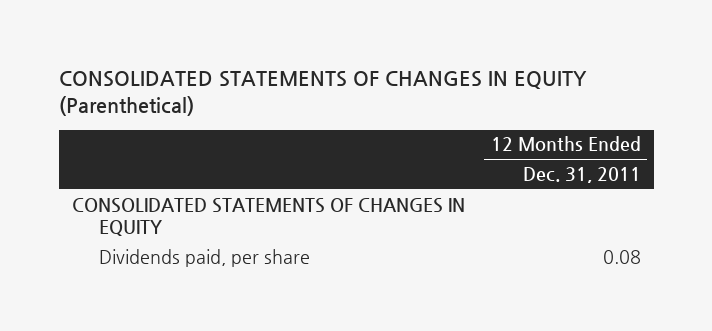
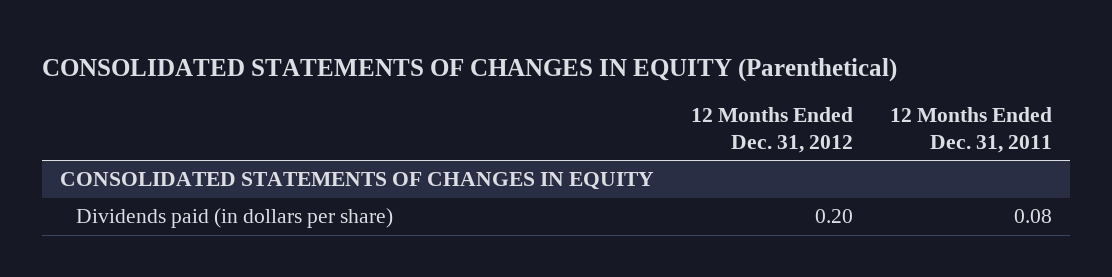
none -> [691,107,854,154] 12 Months Ended Dec. 31, 2012
[98,248,310,267] Dividends paid, per share -> [75,208,393,229] Dividends paid (in dollars per share)

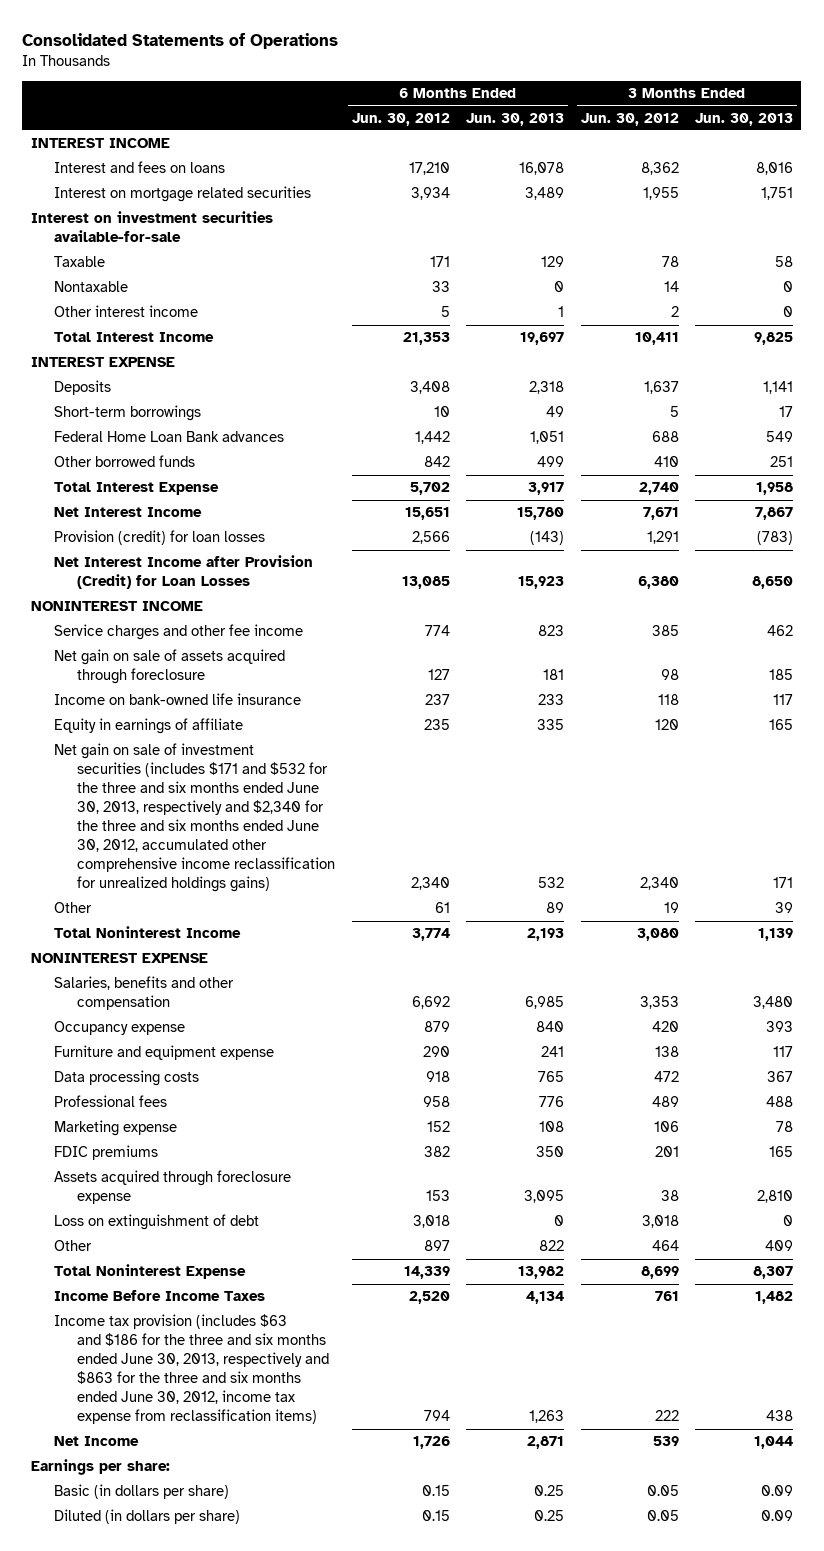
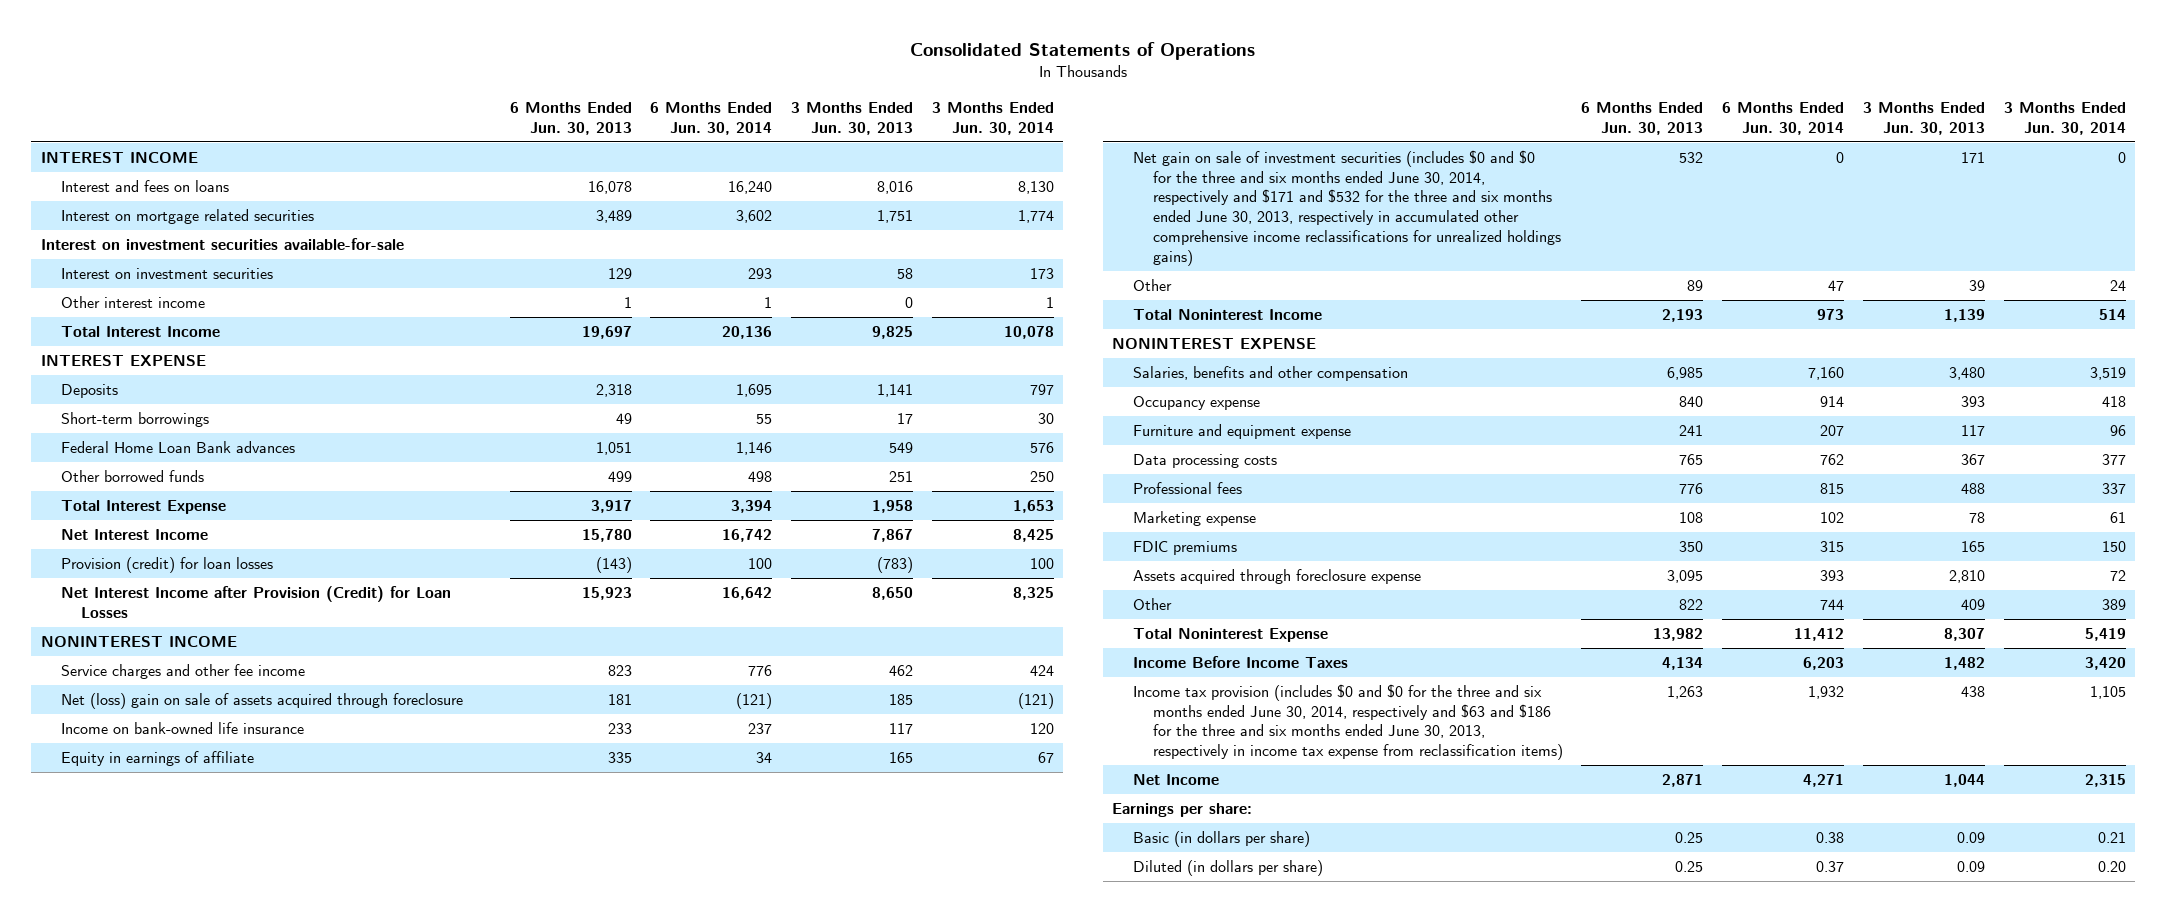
[351,112,450,126] Jun. 30, 2012 -> none
[580,112,679,126] Jun. 30, 2012 -> none
none -> [650,102,773,136] 6 Months Ended Jun. 30, 2014
none -> [931,102,1054,136] 3 Months Ended Jun. 30, 2014
[53,281,128,293] Nontaxable -> none
[53,256,105,268] Taxable -> [60,267,273,279] Interest on investment securities
[53,649,285,685] Net gain on sale of assets acquired through foreclosure -> [60,692,463,709] Net (loss) gain on sale of assets acquired through foreclosure
[53,743,336,893] Net gain on sale of investment securities (includes $171 and $532 for the three and six months ended June 30, 2013, respectively and $2,340 for the three and six months ended June 30, 2012, accumulated other comprehensive income reclassification for unrealized holdings gains) -> [1132,149,1561,266] Net gain on sale of investment securities (includes $0 and $0 for the three and six months ended June 30, 2014, respectively and $171 and $532 for the three and six months ended June 30, 2013, respectively in accumulated other comprehensive income reclassifications for unrealized holdings gains)
[53,1214,259,1231] Loss on extinguishment of debt -> none
[53,1314,330,1425] Income tax provision (includes $63 and $186 for the three and six months ended June 30, 2013, respectively and $863 for the three and six months ended June 30, 2012, income tax expense from reclassification items) -> [1132,683,1563,761] Income tax provision (includes $0 and $0 for the three and six months ended June 30, 2014, respectively and $63 and $186 for the three and six months ended June 30, 2013, respectively in income tax expense from reclassification items)

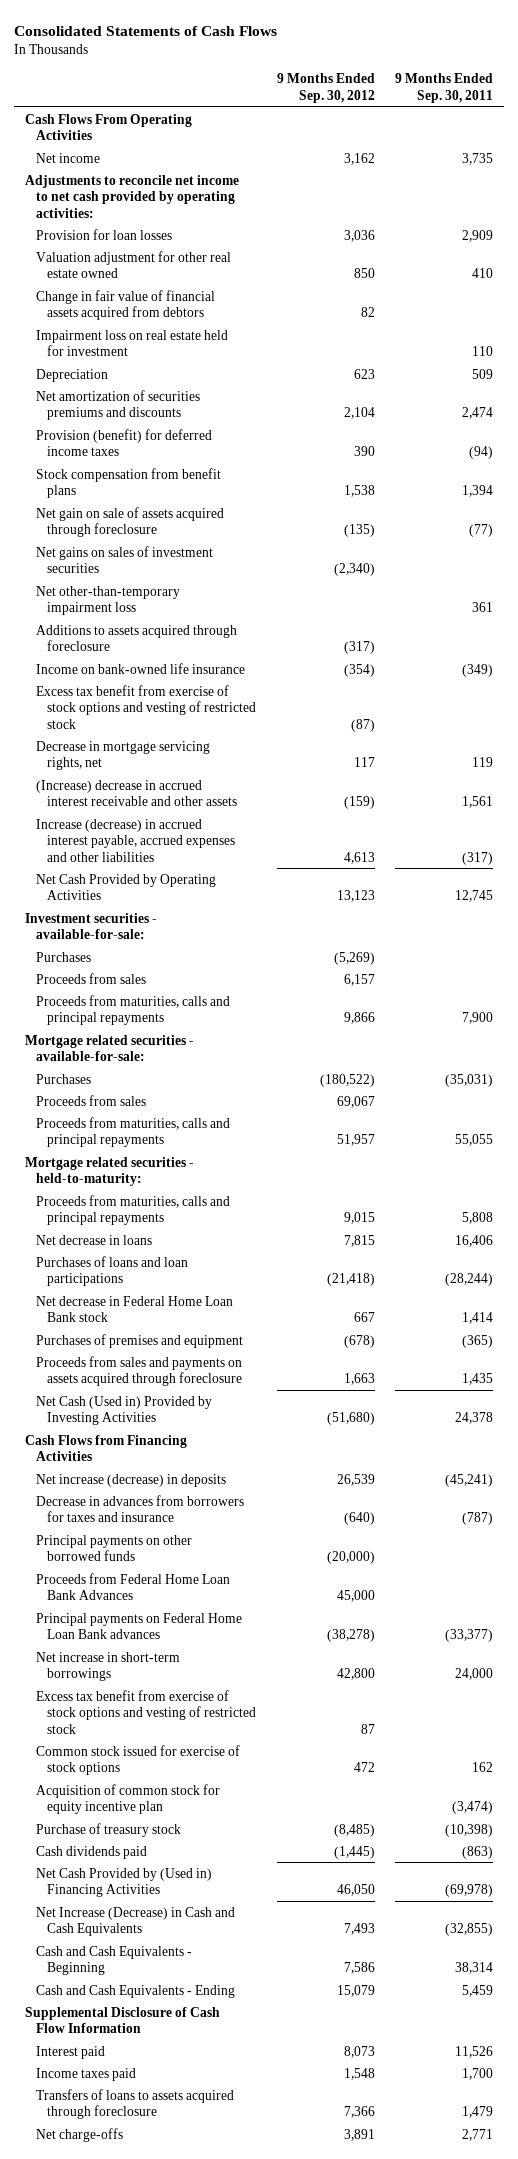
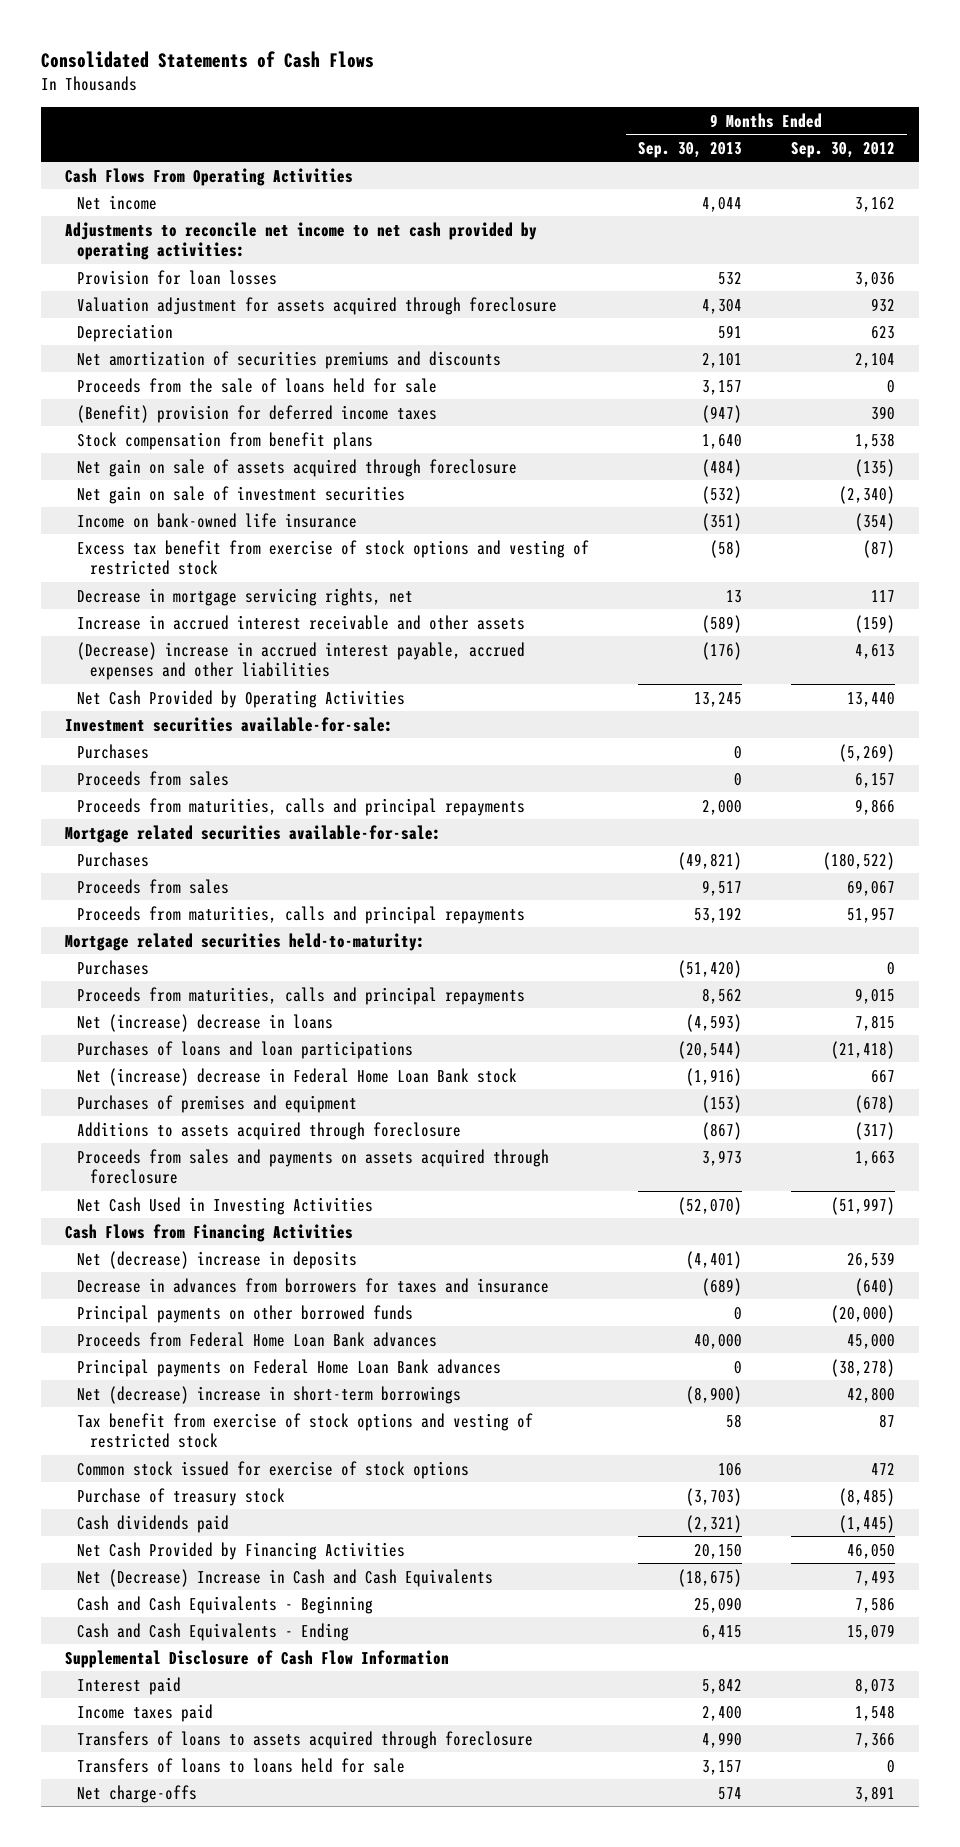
[395,73,494,103] 9 Months Ended Sep. 30, 2011 -> none
none -> [638,141,743,158] Sep. 30, 2013
[35,250,231,279] Valuation adjustment for other real estate owned -> none
[35,289,215,321] Change in fair value of financial assets acquired from debtors -> none
[35,329,228,357] Impairment loss on real estate held for investment -> none
none -> [77,296,558,315] Valuation adjustment for assets acquired through foreclosure
none -> [77,377,438,393] Proceeds from the sale of loans held for sale
[35,428,212,457] Provision (benefit) for deferred income taxes -> [77,404,438,423] (Benefit) provision for deferred income taxes
[35,585,180,616] Net other-than-temporary impairment loss -> none
[35,545,213,574] Net gains on sales of investment securities -> [77,485,406,504] Net gain on sale of investment securities
[35,779,237,807] (Increase) decrease in accrued interest receivable and other assets -> [77,614,526,630] Increase in accrued interest receivable and other assets
[35,818,235,862] Increase (decrease) in accrued interest payable, accrued expenses and other liabilities -> [77,641,526,680] (Decrease) increase in accrued interest payable, accrued expenses and other liabilities
[336,890,375,903] 13,123 -> [846,691,895,707] 13,440
[24,912,157,940] Investment securities - available-for-sale: -> [65,716,394,732] Investment securities available-for-sale:
[24,1034,194,1062] Mortgage related securities - available-for-sale: -> [65,824,442,843] Mortgage related securities available-for-sale:
[24,1156,194,1187] Mortgage related securities - held-to-maturity: -> [65,932,426,951] Mortgage related securities held-to-maturity:
none -> [77,959,150,975] Purchases
[35,1234,152,1245] Net decrease in loans -> [77,1013,334,1032] Net (increase) decrease in loans
[35,1295,233,1323] Net decrease in Federal Home Loan Bank stock -> [77,1067,518,1086] Net (increase) decrease in Federal Home Loan Bank stock
[35,624,237,652] Additions to assets acquired through foreclosure -> [77,1121,462,1140] Additions to assets acquired through foreclosure
[35,1395,212,1426] Net Cash (Used in) Provided by Investing Activities -> [77,1196,374,1215] Net Cash Used in Investing Activities
[326,1412,375,1426] (51,680) -> [830,1196,895,1215] (51,997)
[35,1473,226,1487] Net increase (decrease) in deposits -> [77,1250,358,1269] Net (decrease) increase in deposits
[35,1572,230,1601] Proceeds from Federal Home Loan Bank Advances -> [77,1331,438,1347] Proceeds from Federal Home Loan Bank advances
[35,1651,180,1682] Net increase in short-term borrowings -> [77,1385,462,1404] Net (decrease) increase in short-term borrowings
[35,1689,256,1734] Excess tax benefit from exercise of stock options and vesting of restricted stock -> [77,1412,534,1448] Tax benefit from exercise of stock options and vesting of restricted stock
[35,1783,220,1815] Acquisition of common stock for equity incentive plan -> none
[35,1867,212,1898] Net Cash Provided by (Used in) Financing Activities -> [77,1541,406,1560] Net Cash Provided by Financing Activities
[35,1906,235,1937] Net Increase (Decrease) in Cash and Cash Equivalents -> [77,1568,494,1587] Net (Decrease) Increase in Cash and Cash Equivalents
none -> [77,1757,406,1773] Transfers of loans to loans held for sale

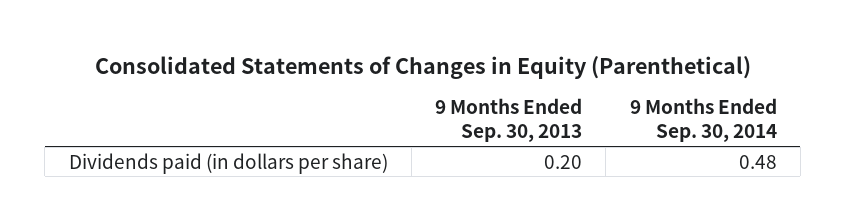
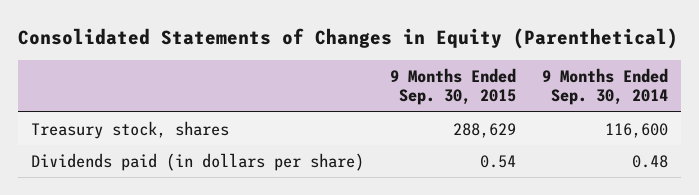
[435,98,583,143] 9 Months Ended Sep. 30, 2013 -> none
none -> [389,68,516,106] 9 Months Ended Sep. 30, 2015
none -> [30,120,229,139] Treasury stock, shares

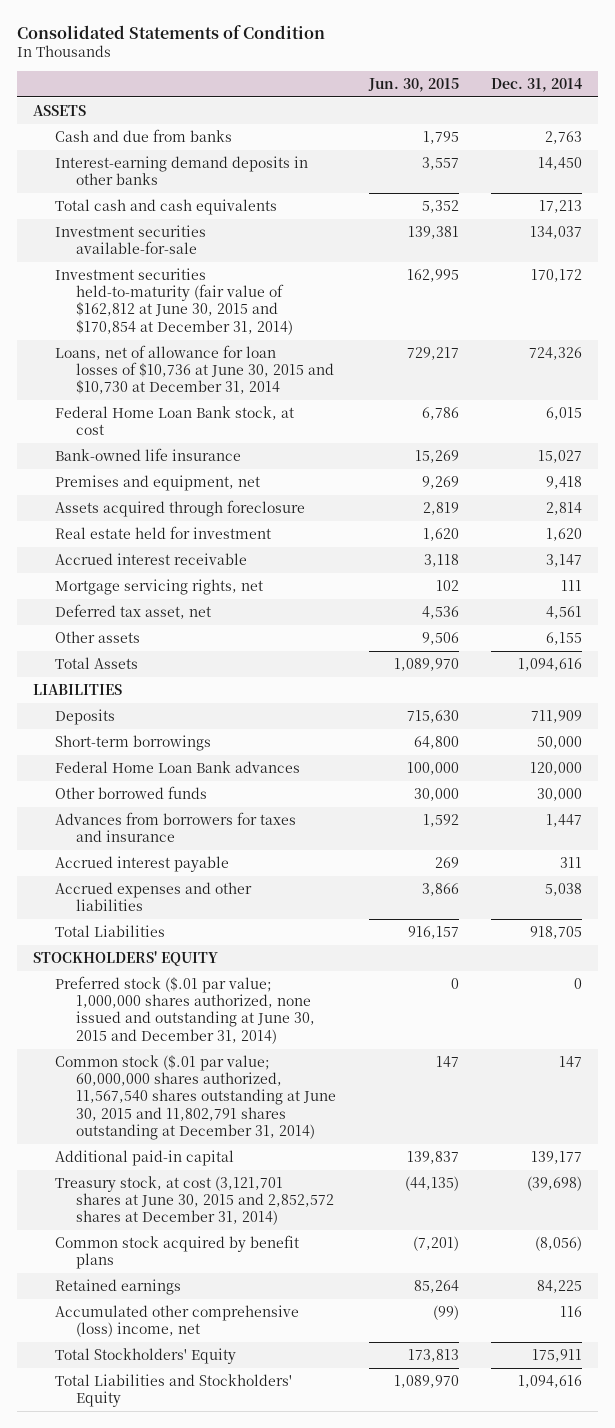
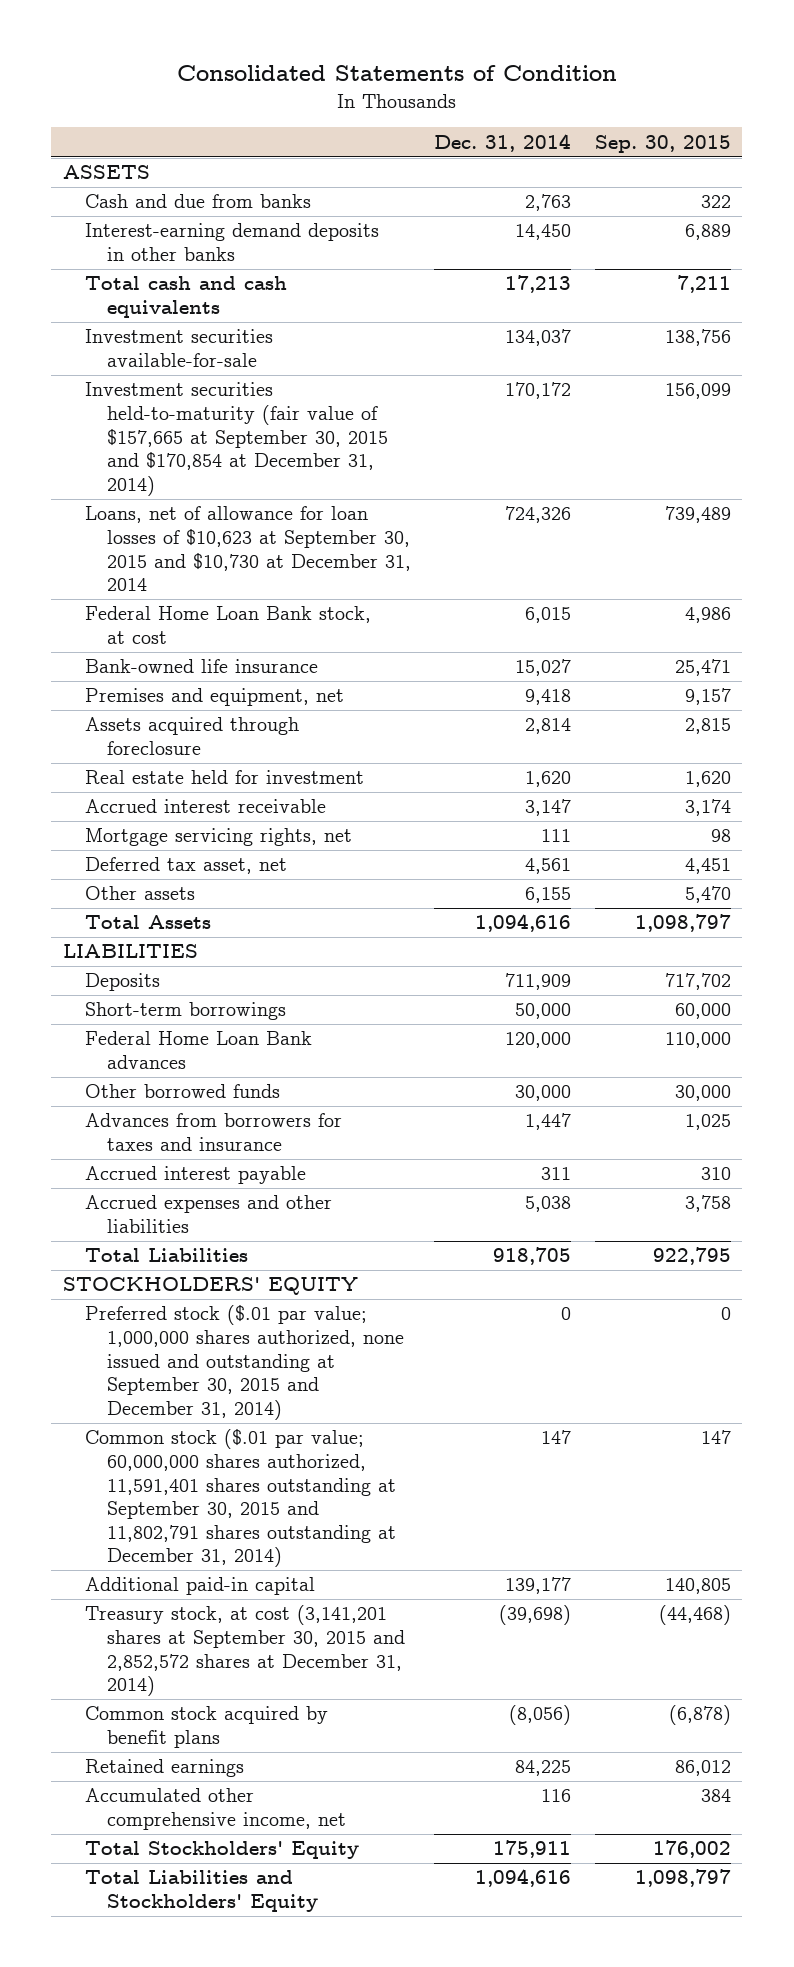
[367,77,459,92] Jun. 30, 2015 -> none
none -> [594,134,731,153] Sep. 30, 2015
[54,267,294,335] Investment securities held-to-maturity (fair value of $162,812 at June 30, 2015 and $170,854 at December 31, 2014) -> [84,382,388,496] Investment securities held-to-maturity (fair value of $157,665 at September 30, 2015 and $170,854 at December 31, 2014)
[54,344,335,395] Loans, net of allowance for loan losses of $10,736 at June 30, 2015 and $10,730 at December 31, 2014 -> [84,506,411,592] Loans, net of allowance for loan losses of $10,623 at September 30, 2015 and $10,730 at December 31, 2014
[54,975,316,1044] Preferred stock ($.01 par value; 1,000,000 shares authorized, none issued and outstanding at June 30, 2015 and December 31, 2014) -> [84,1305,404,1420] Preferred stock ($.01 par value; 1,000,000 shares authorized, none issued and outstanding at September 30, 2015 and December 31, 2014)
[54,1054,337,1140] Common stock ($.01 par value; 60,000,000 shares authorized, 11,567,540 shares outstanding at June 30, 2015 and 11,802,791 shares outstanding at December 31, 2014) -> [84,1429,396,1568] Common stock ($.01 par value; 60,000,000 shares authorized, 11,591,401 shares outstanding at September 30, 2015 and 11,802,791 shares outstanding at December 31, 2014)
[54,1175,335,1226] Treasury stock, at cost (3,121,701 shares at June 30, 2015 and 2,852,572 shares at December 31, 2014) -> [84,1605,405,1697] Treasury stock, at cost (3,141,201 shares at September 30, 2015 and 2,852,572 shares at December 31, 2014)
[54,1304,299,1338] Accumulated other comprehensive (loss) income, net -> [84,1788,346,1831] Accumulated other comprehensive income, net

